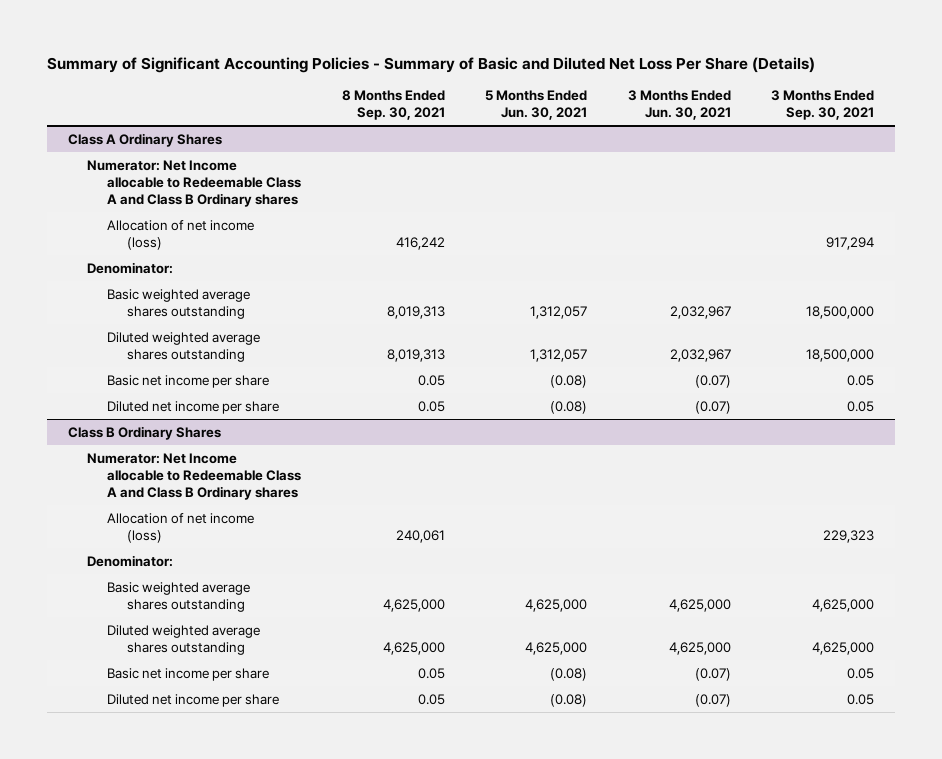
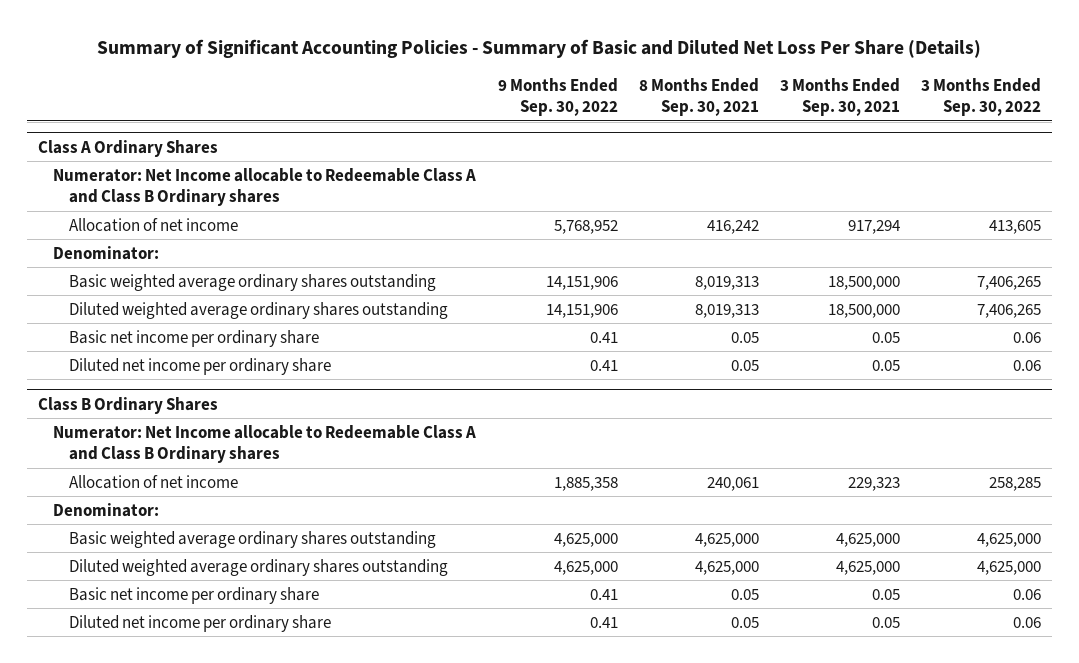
[485,90,588,121] 5 Months Ended Jun. 30, 2021 -> none
[627,90,731,121] 3 Months Ended Jun. 30, 2021 -> none
none -> [497,77,618,117] 9 Months Ended Sep. 30, 2022
none -> [920,77,1041,117] 3 Months Ended Sep. 30, 2022
[106,220,254,250] Allocation of net income (loss) -> [69,217,239,232] Allocation of net income
[106,289,250,319] Basic weighted average shares outstanding -> [69,273,437,291] Basic weighted average ordinary shares outstanding
[106,332,260,362] Diluted weighted average shares outstanding -> [69,301,449,319] Diluted weighted average ordinary shares outstanding
[106,375,269,389] Basic net income per share -> [69,329,320,347] Basic net income per ordinary share
[106,401,279,415] Diluted net income per share -> [69,357,332,375] Diluted net income per ordinary share
[106,513,254,543] Allocation of net income (loss) -> [69,474,239,489] Allocation of net income
[106,582,250,612] Basic weighted average shares outstanding -> [69,530,437,548] Basic weighted average ordinary shares outstanding
[106,625,260,655] Diluted weighted average shares outstanding -> [69,558,449,576] Diluted weighted average ordinary shares outstanding
[106,668,269,682] Basic net income per share -> [69,586,320,604] Basic net income per ordinary share
[106,694,279,708] Diluted net income per share -> [69,614,332,632] Diluted net income per ordinary share

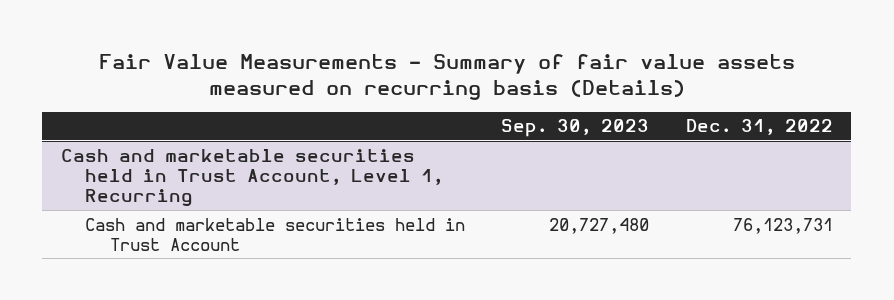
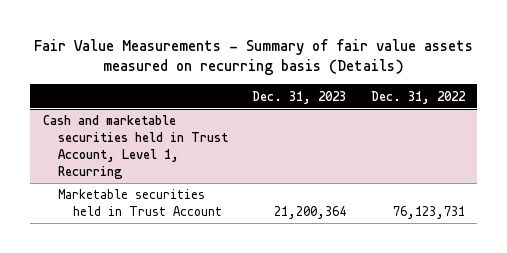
[501,119,650,138] Sep. 30, 2023 -> none
none -> [252,90,347,104] Dec. 31, 2023
[85,217,466,251] Cash and marketable securities held in Trust Account -> [57,189,223,217] Marketable securities held in Trust Account

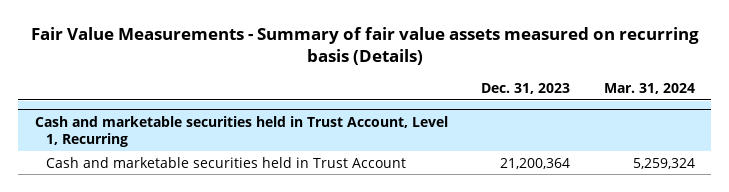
[370,90,466,104] Dec. 31, 2022 -> none
none -> [603,83,695,95] Mar. 31, 2024
[57,189,223,217] Marketable securities held in Trust Account -> [45,156,406,168] Cash and marketable securities held in Trust Account

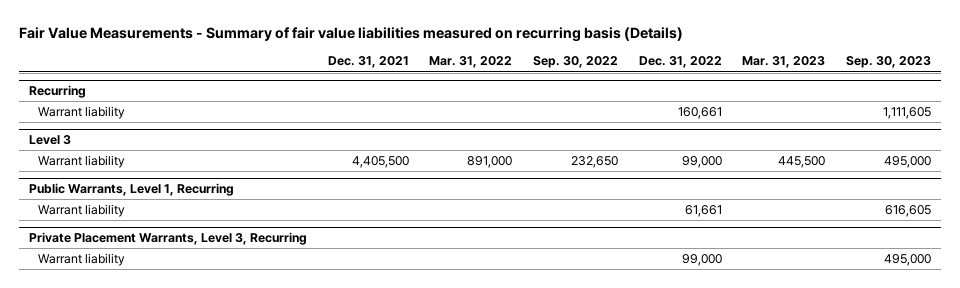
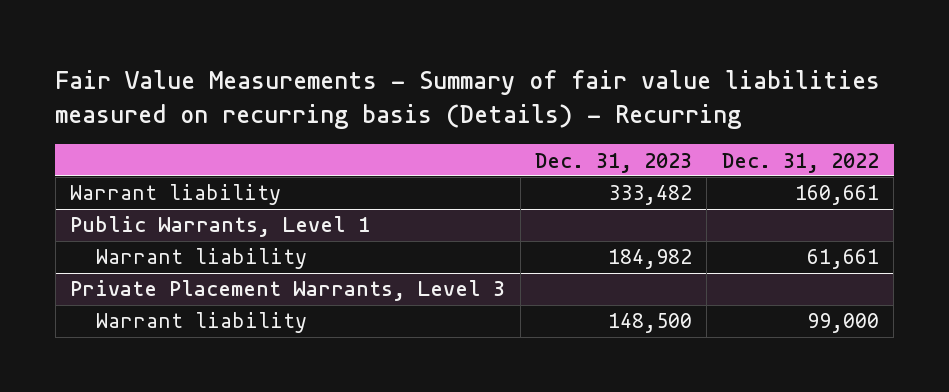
[18,26,683,42] Fair Value Measurements - Summary of fair value liabilities measured on recurring basis (Details) -> [55,69,881,129] Fair Value Measurements - Summary of fair value liabilities measured on recurring basis (Details) - Recurring
[327,56,409,69] Dec. 31, 2021 -> none
[429,56,513,69] Mar. 31, 2022 -> none
[532,56,618,69] Sep. 30, 2022 -> none
[742,56,826,69] Mar. 31, 2023 -> none
[846,56,932,69] Sep. 30, 2023 -> none
none -> [535,152,693,173] Dec. 31, 2023
[28,85,86,99] Recurring -> none
[28,135,71,146] Level 3 -> none
[37,155,125,169] Warrant liability -> none
[28,183,234,197] Public Warrants, Level 1, Recurring -> [70,216,371,238] Public Warrants, Level 1
[28,232,307,246] Private Placement Warrants, Level 3, Recurring -> [70,280,506,302] Private Placement Warrants, Level 3

